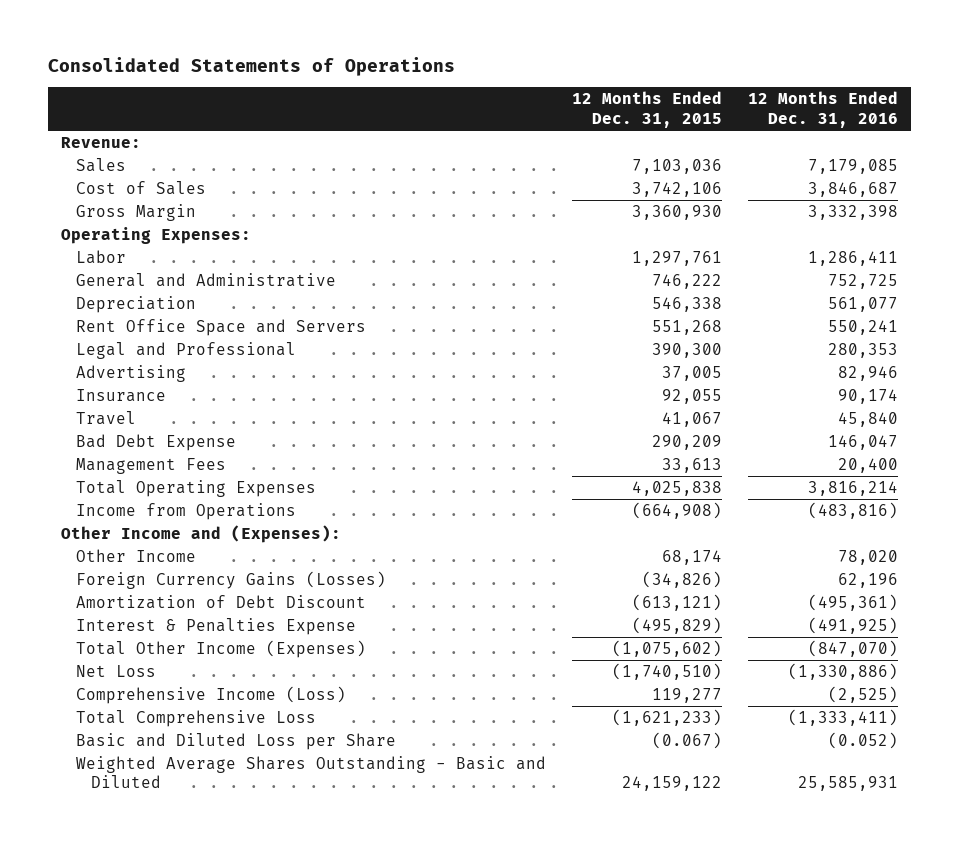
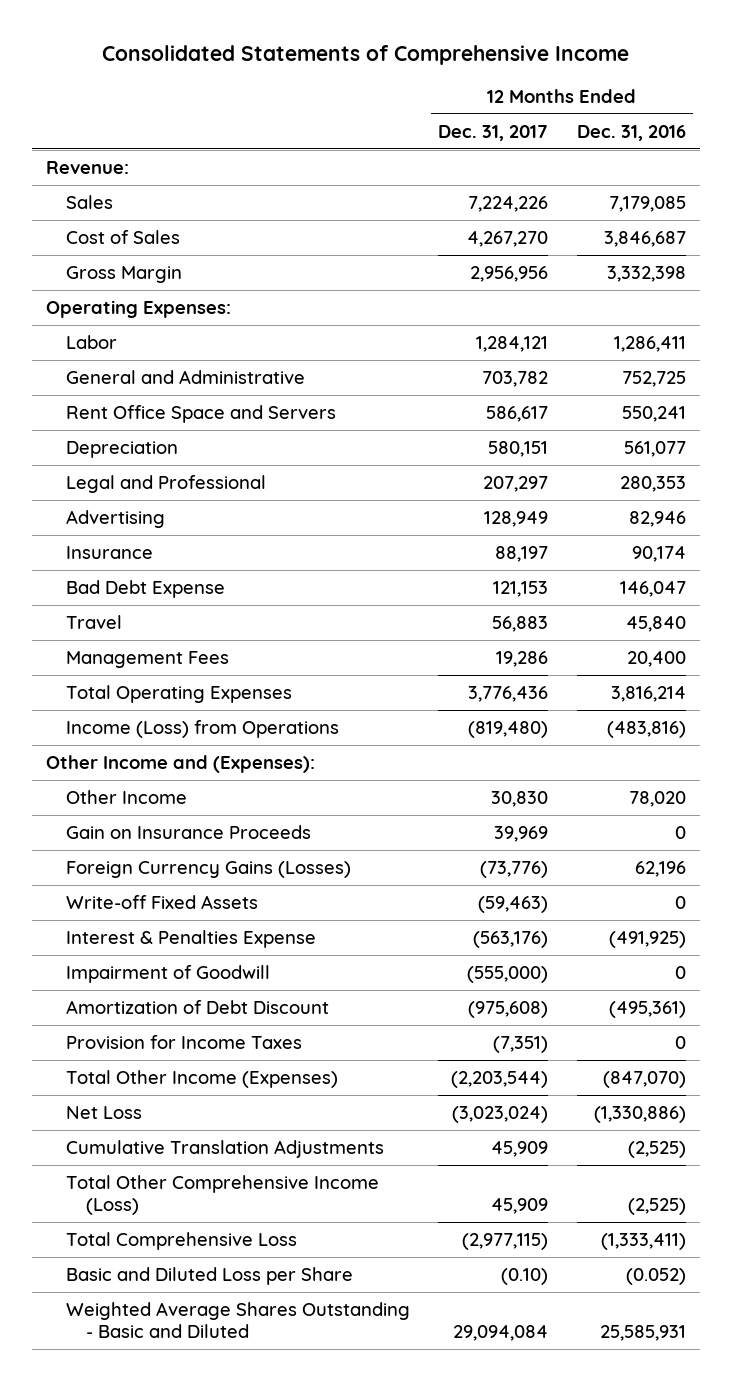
[48,57,456,77] Consolidated Statements of Operations -> [101,44,629,65] Consolidated Statements of Comprehensive Income
[571,91,722,128] 12 Months Ended Dec. 31, 2015 -> none
none -> [438,124,549,141] Dec. 31, 2017
[75,296,196,314] Depreciation -> [66,440,179,458] Depreciation
[75,411,136,426] Travel -> [66,614,123,629] Travel
[75,503,296,521] Income from Operations -> [66,719,340,738] Income (Loss) from Operations
none -> [66,824,312,839] Gain on Insurance Proceeds
none -> [66,894,259,909] Write-off Fixed Assets
none -> [66,964,271,983] Impairment of Goodwill
[75,595,366,610] Amortization of Debt Discount -> [66,999,330,1014] Amortization of Debt Discount
none -> [66,1034,303,1049] Provision for Income Taxes
[75,686,346,705] Comprehensive Income (Loss) -> [66,1139,385,1158] Cumulative Translation Adjustments
none -> [66,1174,380,1216] Total Other Comprehensive Income (Loss)

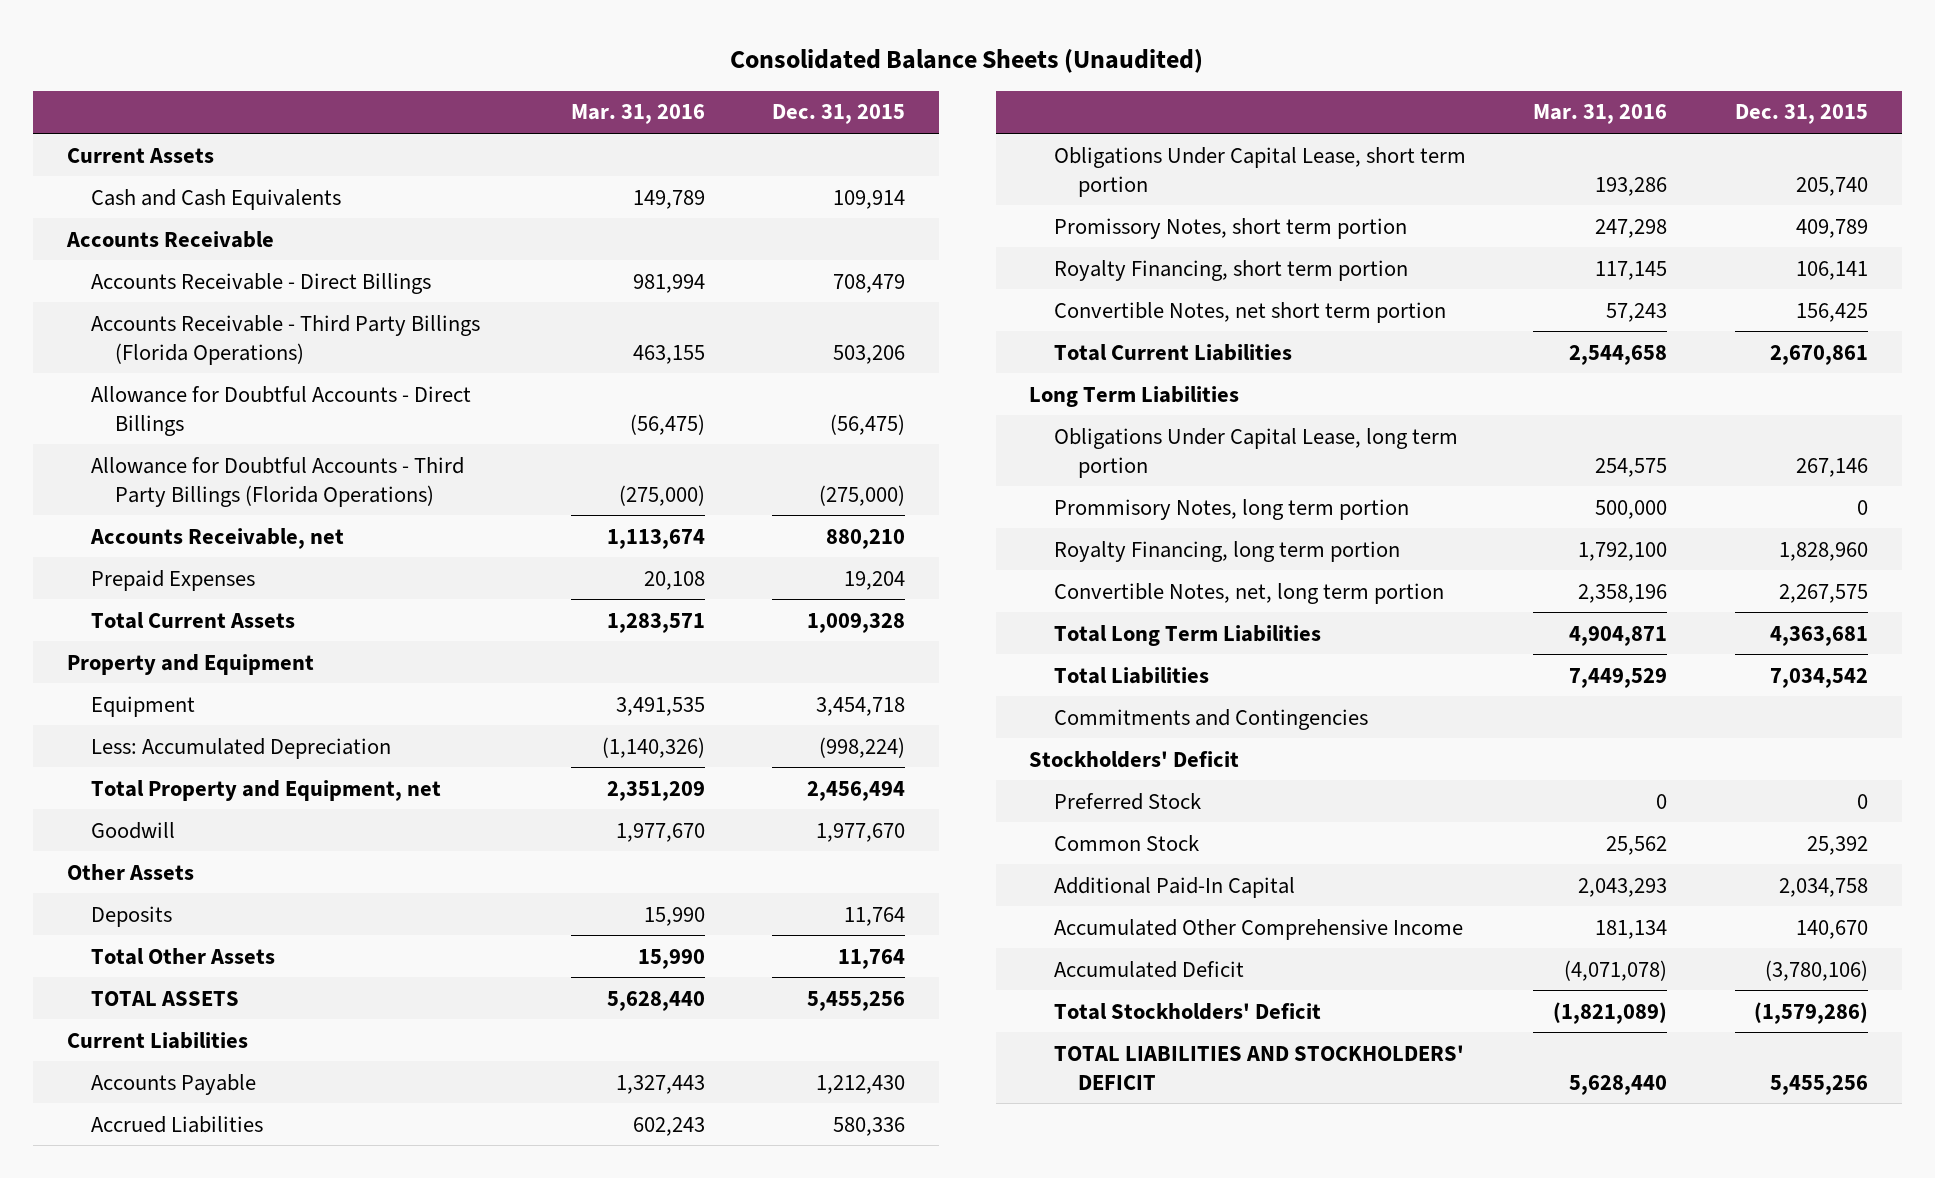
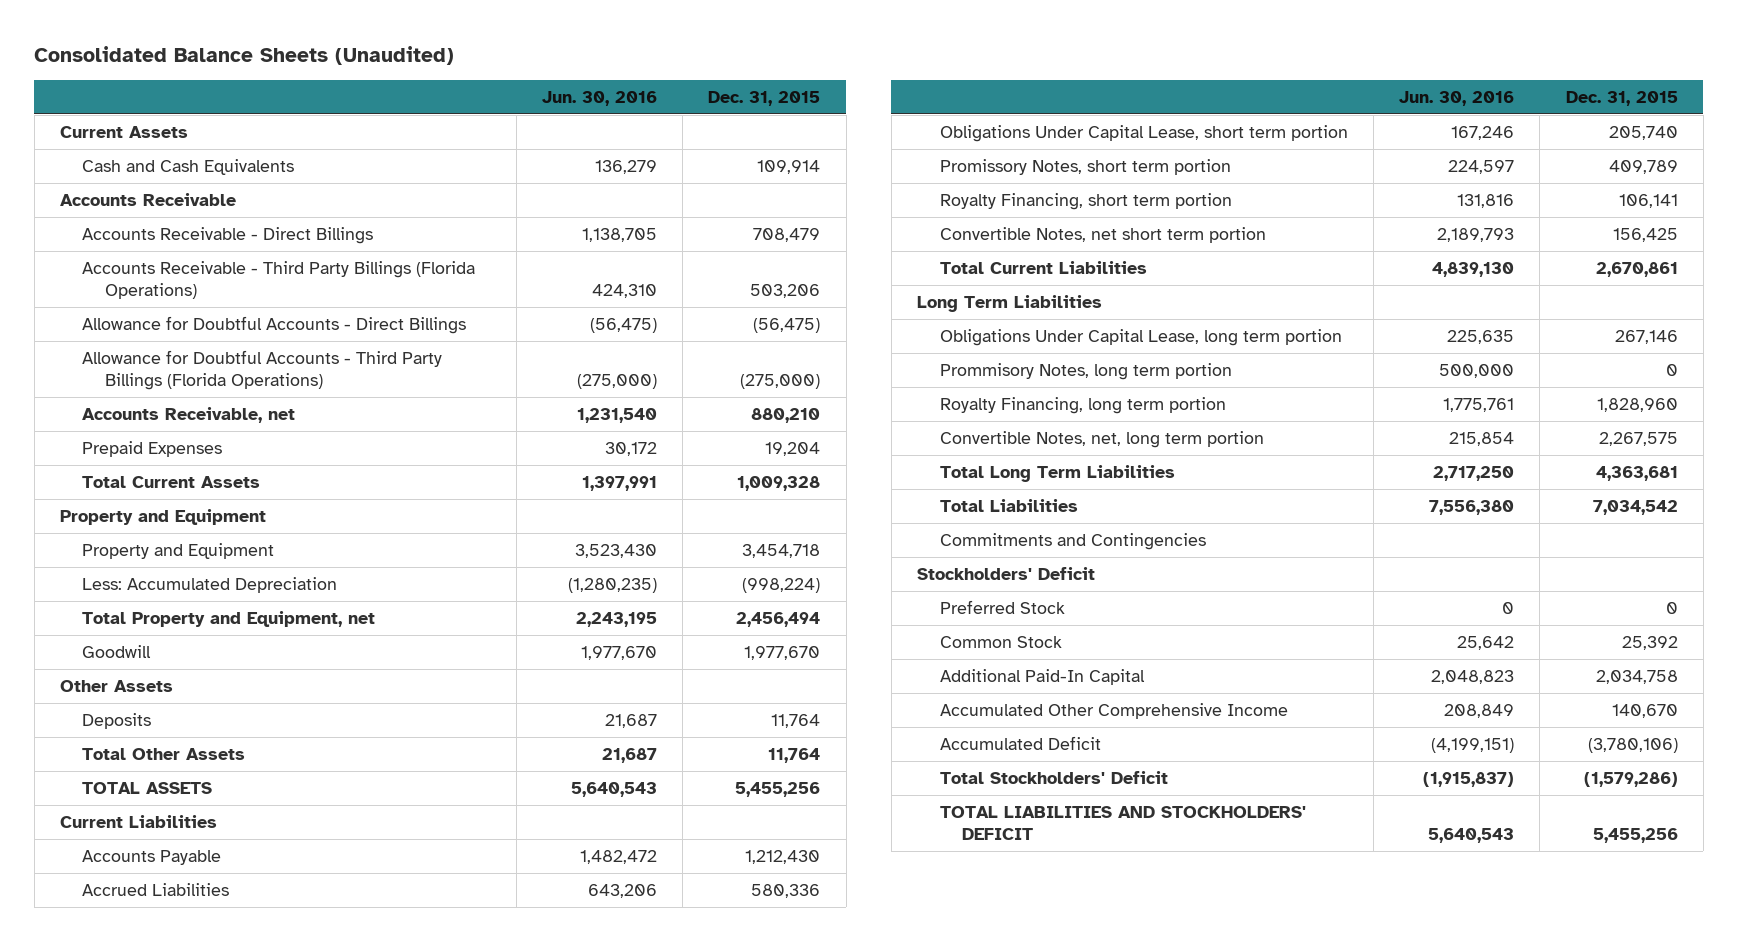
[570,104,705,125] Mar. 31, 2016 -> none
none -> [541,90,657,106] Jun. 30, 2016
[90,695,195,717] Equipment -> [82,543,275,560] Property and Equipment

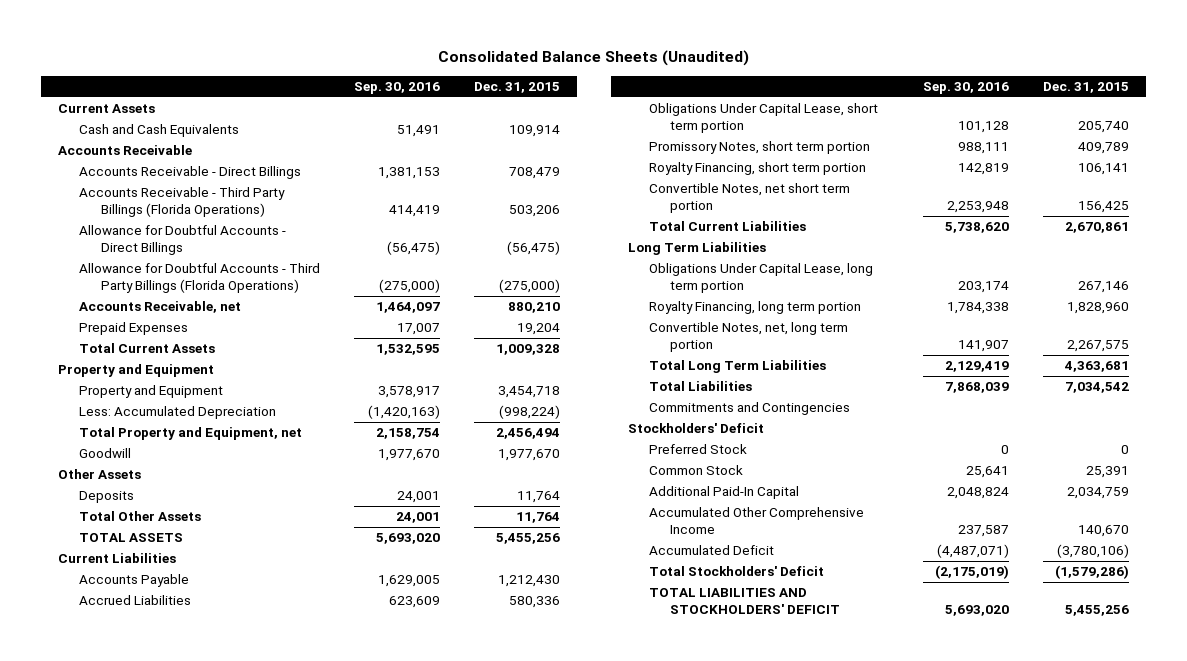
[541,90,657,106] Jun. 30, 2016 -> none
none -> [354,82,441,95] Sep. 30, 2016
[939,363,1232,381] Prommisory Notes, long term portion -> none
[1621,636,1678,651] 25,392 -> [1086,466,1130,479] 25,391
[1595,670,1678,685] 2,034,758 -> [1067,487,1130,500] 2,034,759

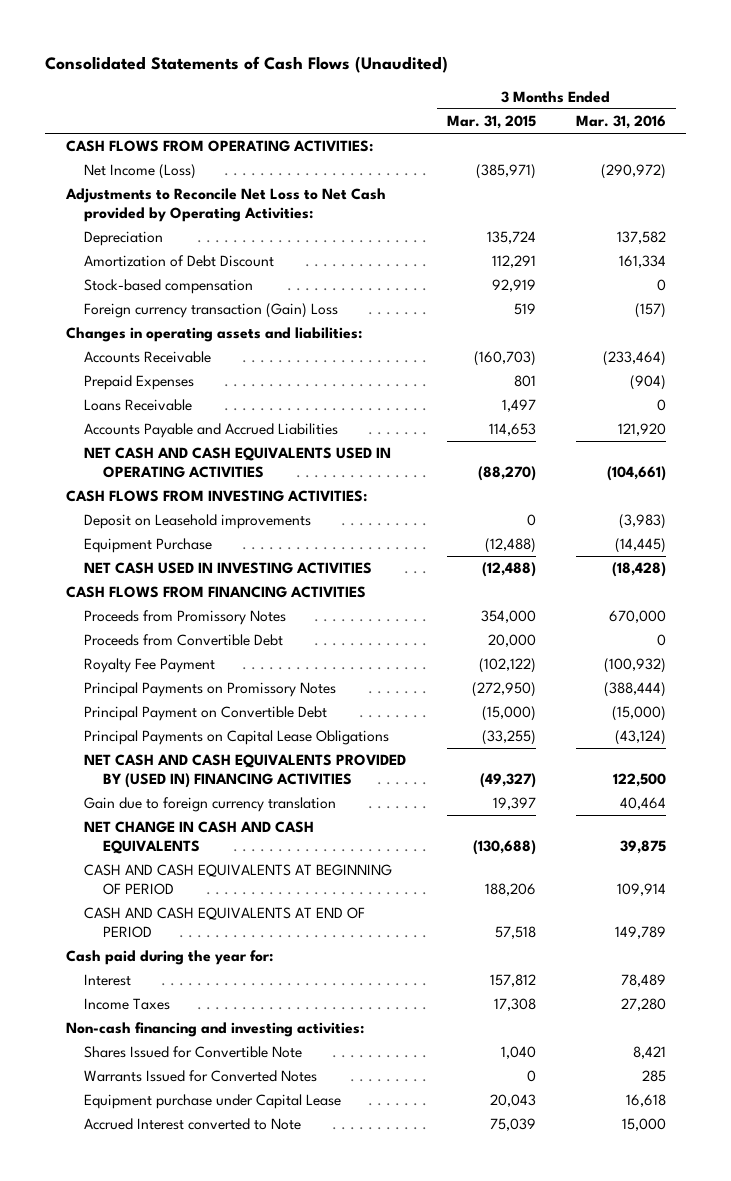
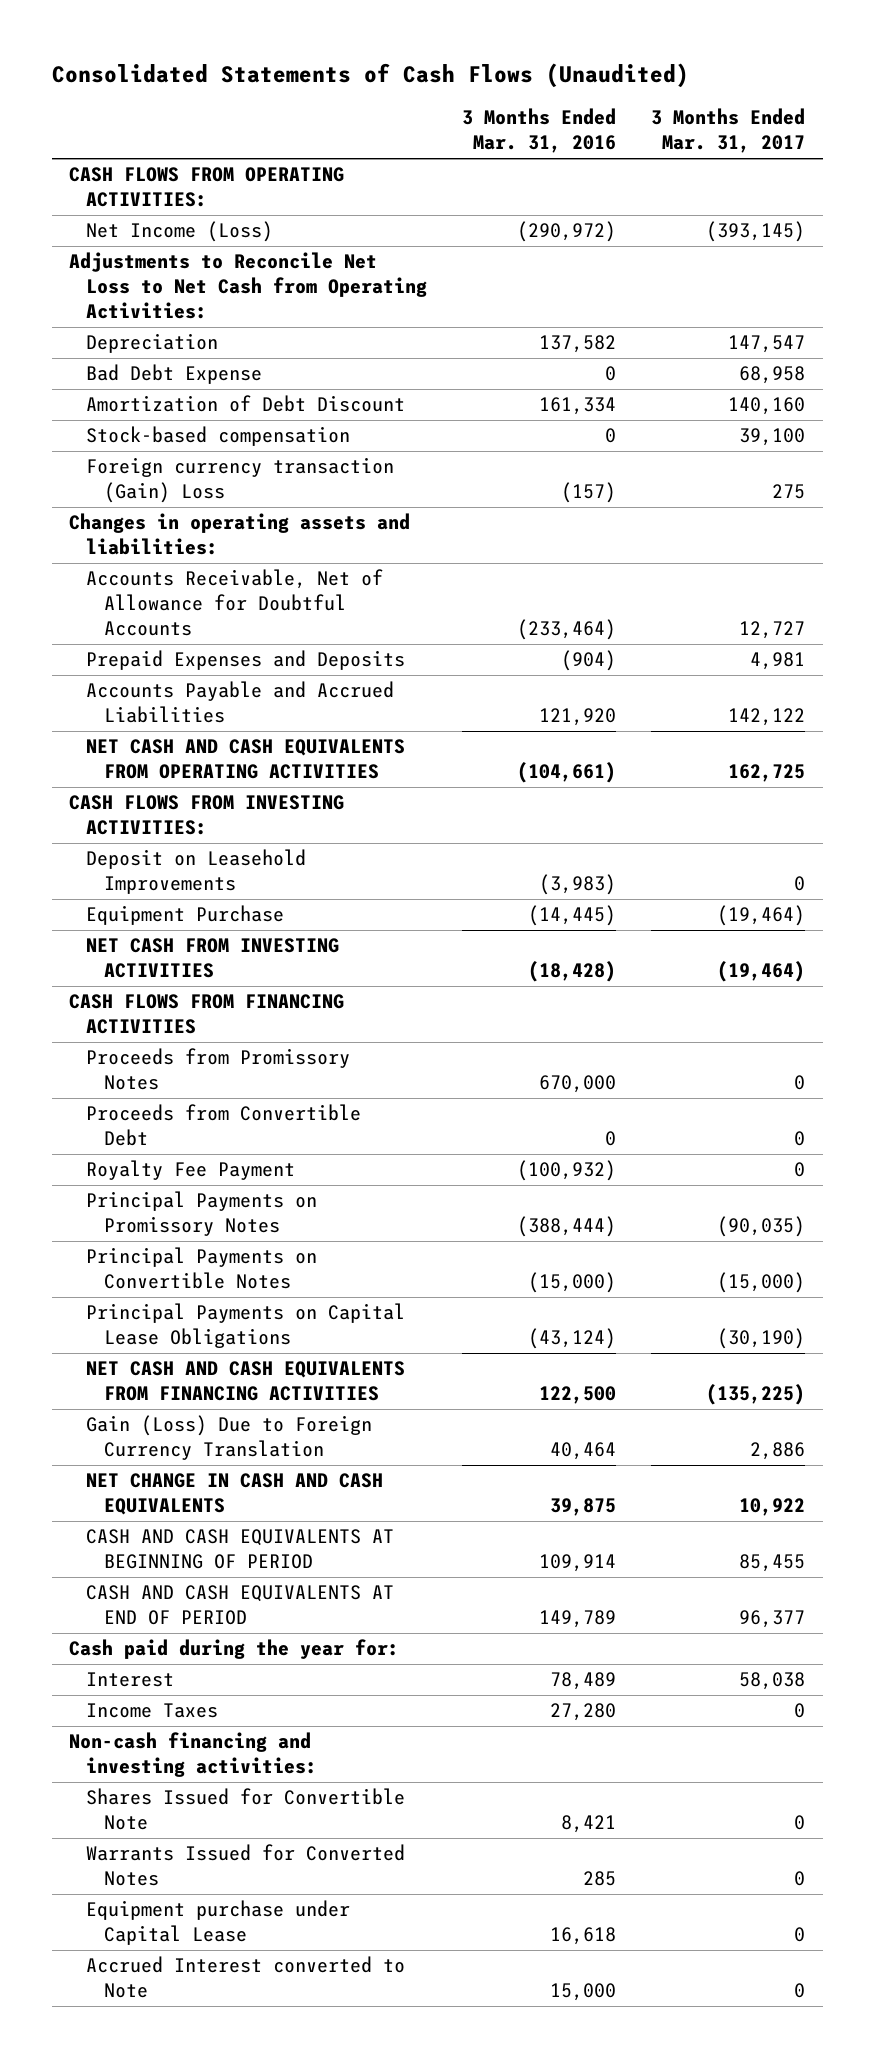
[446,115,536,130] Mar. 31, 2015 -> none
none -> [651,108,806,154] 3 Months Ended Mar. 31, 2017
[64,188,386,223] Adjustments to Reconcile Net Loss to Net Cash provided by Operating Activities: -> [69,252,428,320] Adjustments to Reconcile Net Loss to Net Cash from Operating Activities:
none -> [86,364,263,385] Bad Debt Expense
[84,399,193,412] Loans Receivable -> none
[84,351,212,364] Accounts Receivable -> [86,569,384,637] Accounts Receivable, Net of Allowance for Doubtful Accounts
[84,375,195,391] Prepaid Expenses -> [86,650,406,671] Prepaid Expenses and Deposits
[84,447,392,479] NET CASH AND CASH EQUIVALENTS USED IN OPERATING ACTIVITIES -> [86,739,406,780] NET CASH AND CASH EQUIVALENTS FROM OPERATING ACTIVITIES
[84,514,312,530] Deposit on Leasehold improvements -> [86,849,307,895] Deposit on Leasehold Improvements
[84,562,373,575] NET CASH USED IN INVESTING ACTIVITIES -> [86,938,340,979] NET CASH FROM INVESTING ACTIVITIES
[84,706,328,722] Principal Payment on Convertible Debt -> [86,1247,318,1290] Principal Payments on Convertible Notes
[84,754,407,789] NET CASH AND CASH EQUIVALENTS PROVIDED BY (USED IN) FINANCING ACTIVITIES -> [86,1361,406,1402] NET CASH AND CASH EQUIVALENTS FROM FINANCING ACTIVITIES
[84,797,337,813] Gain due to foreign currency translation -> [86,1415,373,1461] Gain (Loss) Due to Foreign Currency Translation

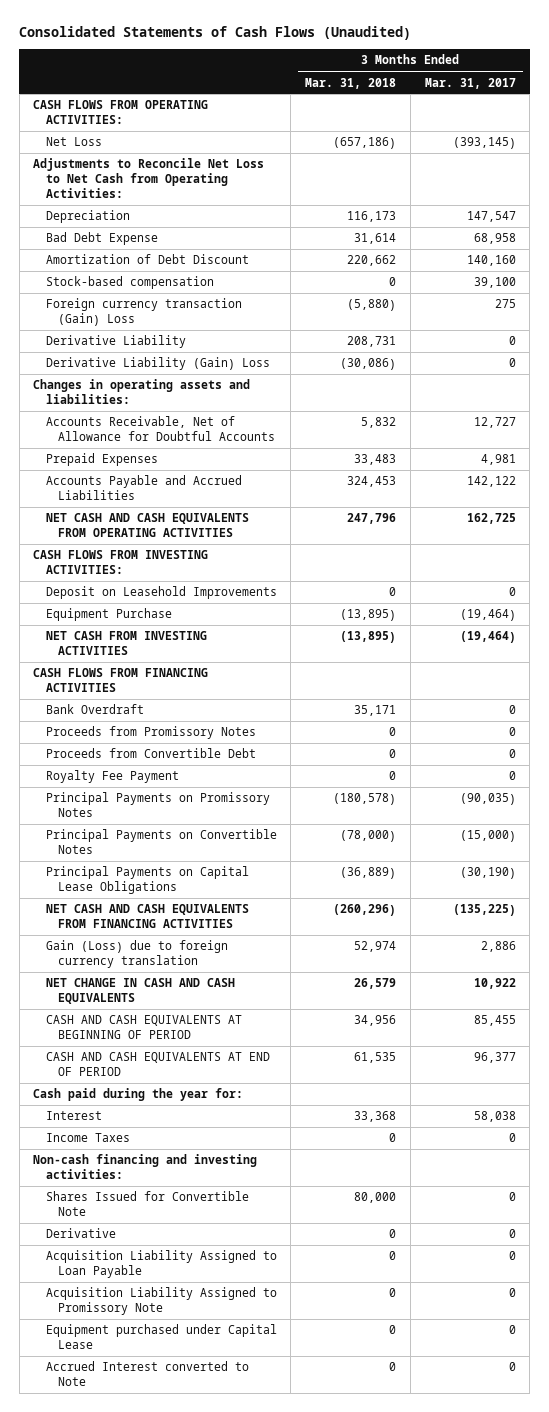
[462,108,617,154] 3 Months Ended Mar. 31, 2016 -> none
none -> [305,77,397,89] Mar. 31, 2018
[86,221,274,243] Net Income (Loss) -> [45,137,102,147] Net Loss
none -> [45,335,186,349] Derivative Liability
none -> [45,357,270,371] Derivative Liability (Gain) Loss
[86,650,406,671] Prepaid Expenses and Deposits -> [45,453,158,467] Prepaid Expenses
none -> [45,704,144,715] Bank Overdraft
[86,1415,373,1461] Gain (Loss) Due to Foreign Currency Translation -> [45,940,228,969] Gain (Loss) due to foreign currency translation
[86,1844,406,1887] Warrants Issued for Converted Notes -> none
none -> [45,1228,116,1239] Derivative
none -> [45,1250,277,1279] Acquisition Liability Assigned to Loan Payable
none -> [45,1287,277,1316] Acquisition Liability Assigned to Promissory Note
[86,1900,351,1946] Equipment purchase under Capital Lease -> [45,1324,277,1350] Equipment purchased under Capital Lease

